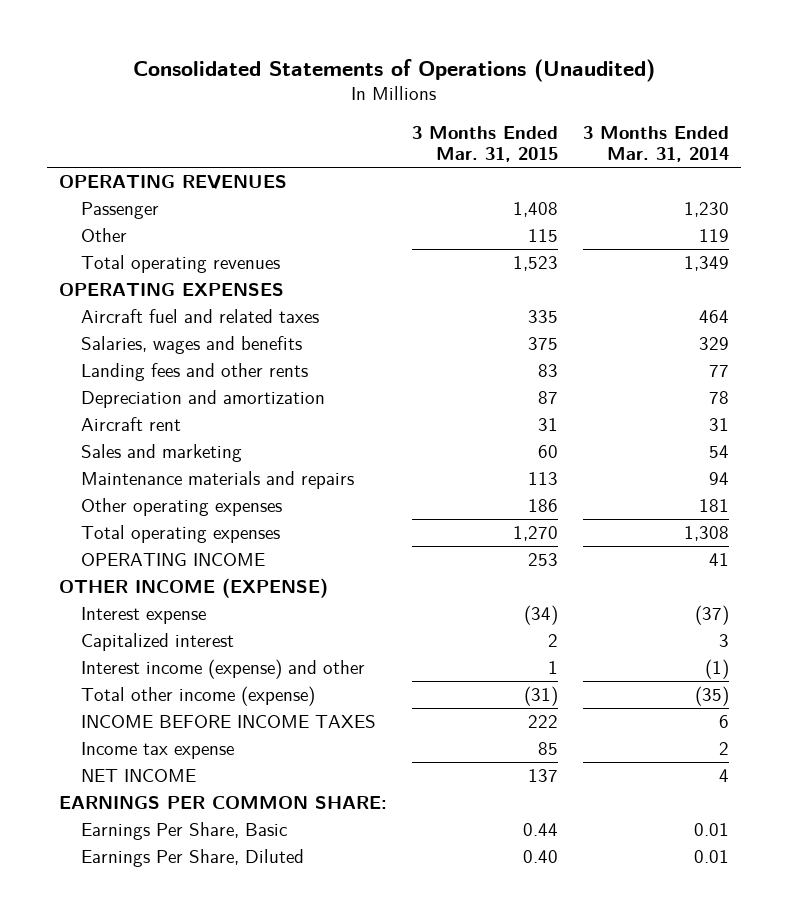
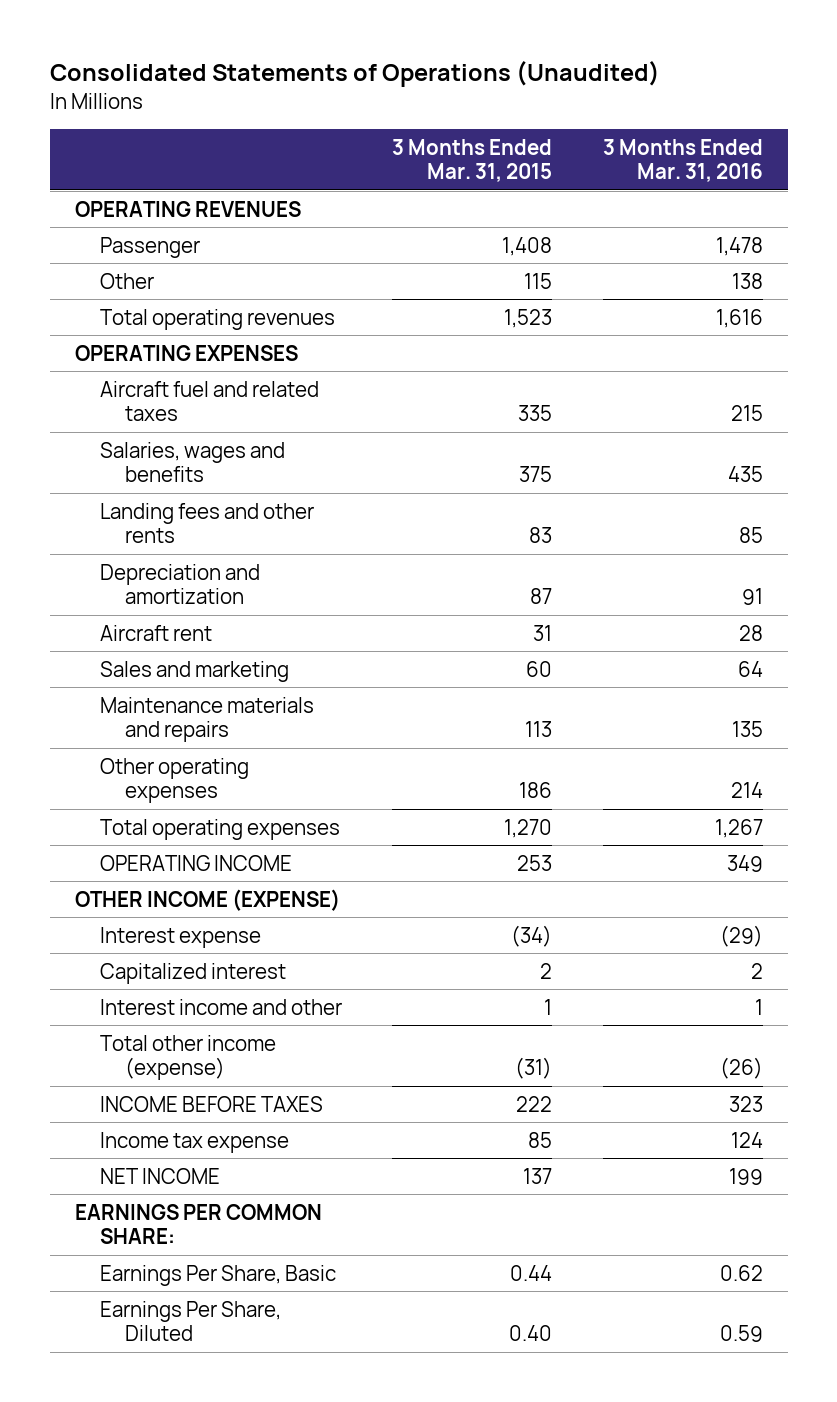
[582,125,729,163] 3 Months Ended Mar. 31, 2014 -> none
none -> [602,138,763,182] 3 Months Ended Mar. 31, 2016
[81,658,366,679] Interest income (expense) and other -> [99,998,342,1015] Interest income and other
[81,714,377,728] INCOME BEFORE INCOME TAXES -> [99,1095,323,1112] INCOME BEFORE TAXES

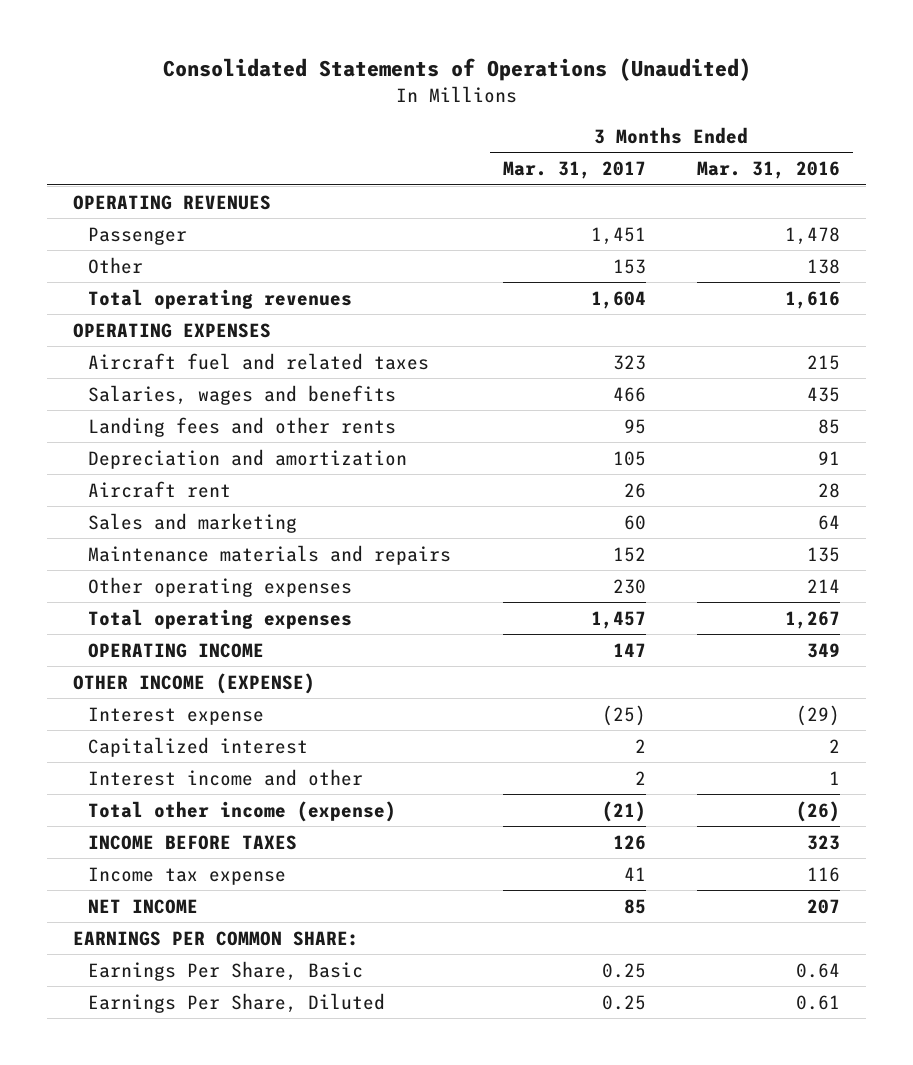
[392,138,553,182] 3 Months Ended Mar. 31, 2015 -> none
none -> [502,161,646,180] Mar. 31, 2017
[730,1131,763,1148] 124 -> [807,866,841,882] 116
[728,1167,763,1185] 199 -> [807,898,841,914] 207
[719,1264,763,1281] 0.62 -> [796,962,841,978] 0.64
[719,1324,763,1342] 0.59 -> [796,994,841,1010] 0.61

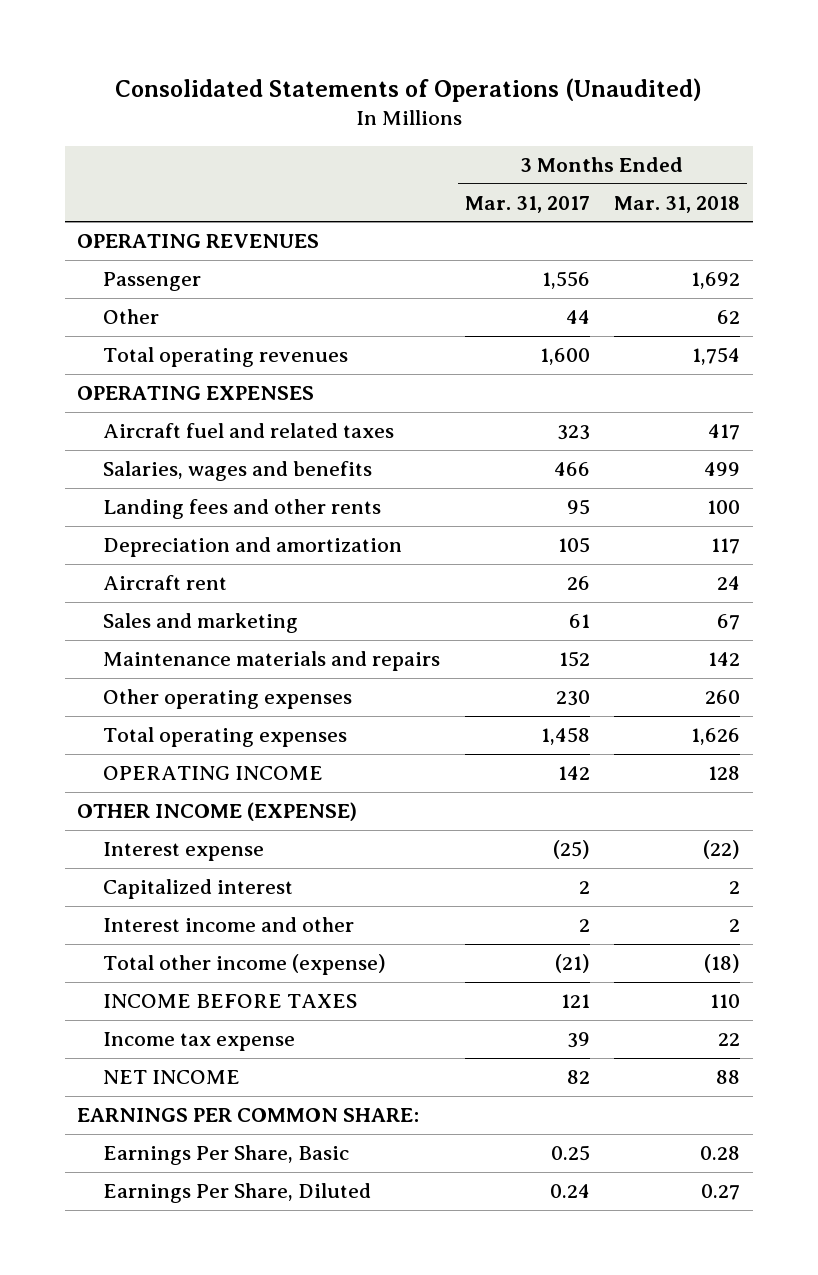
[697,161,841,180] Mar. 31, 2016 -> none
none -> [614,195,741,213] Mar. 31, 2018
[590,226,646,245] 1,451 -> [541,270,590,289] 1,556
[612,258,646,274] 153 -> [565,309,590,324] 44
[590,290,646,309] 1,604 -> [539,347,590,365] 1,600
[623,514,646,530] 60 -> [568,613,590,628] 61
[590,610,646,629] 1,457 -> [540,726,590,745] 1,458
[612,642,646,657] 147 -> [557,765,590,780] 142
[612,834,646,850] 126 -> [560,993,590,1008] 121
[623,866,646,881] 41 -> [566,1031,590,1048] 39
[623,898,646,914] 85 -> [566,1069,590,1084] 82
[601,994,646,1010] 0.25 -> [549,1183,590,1198] 0.24

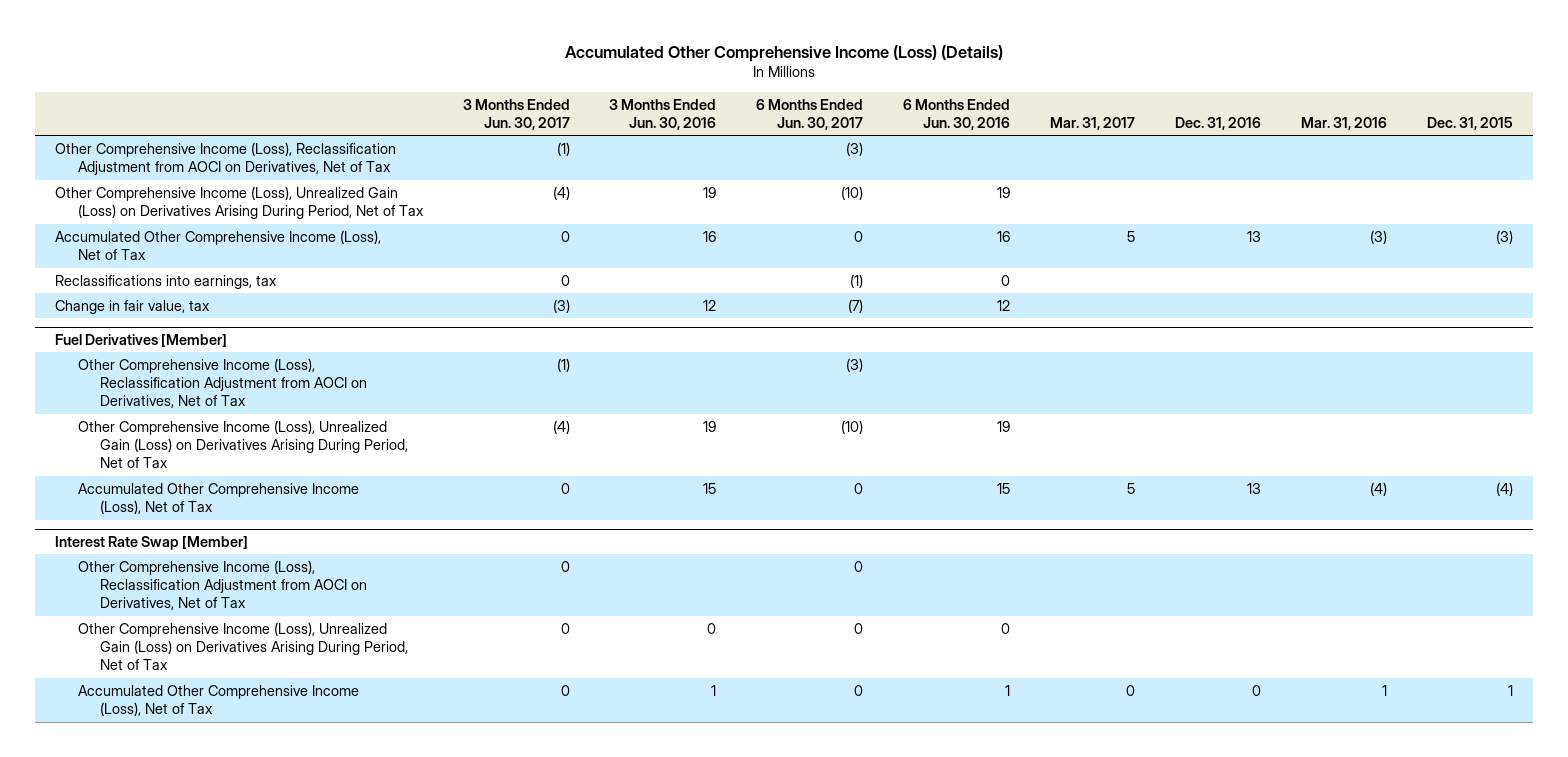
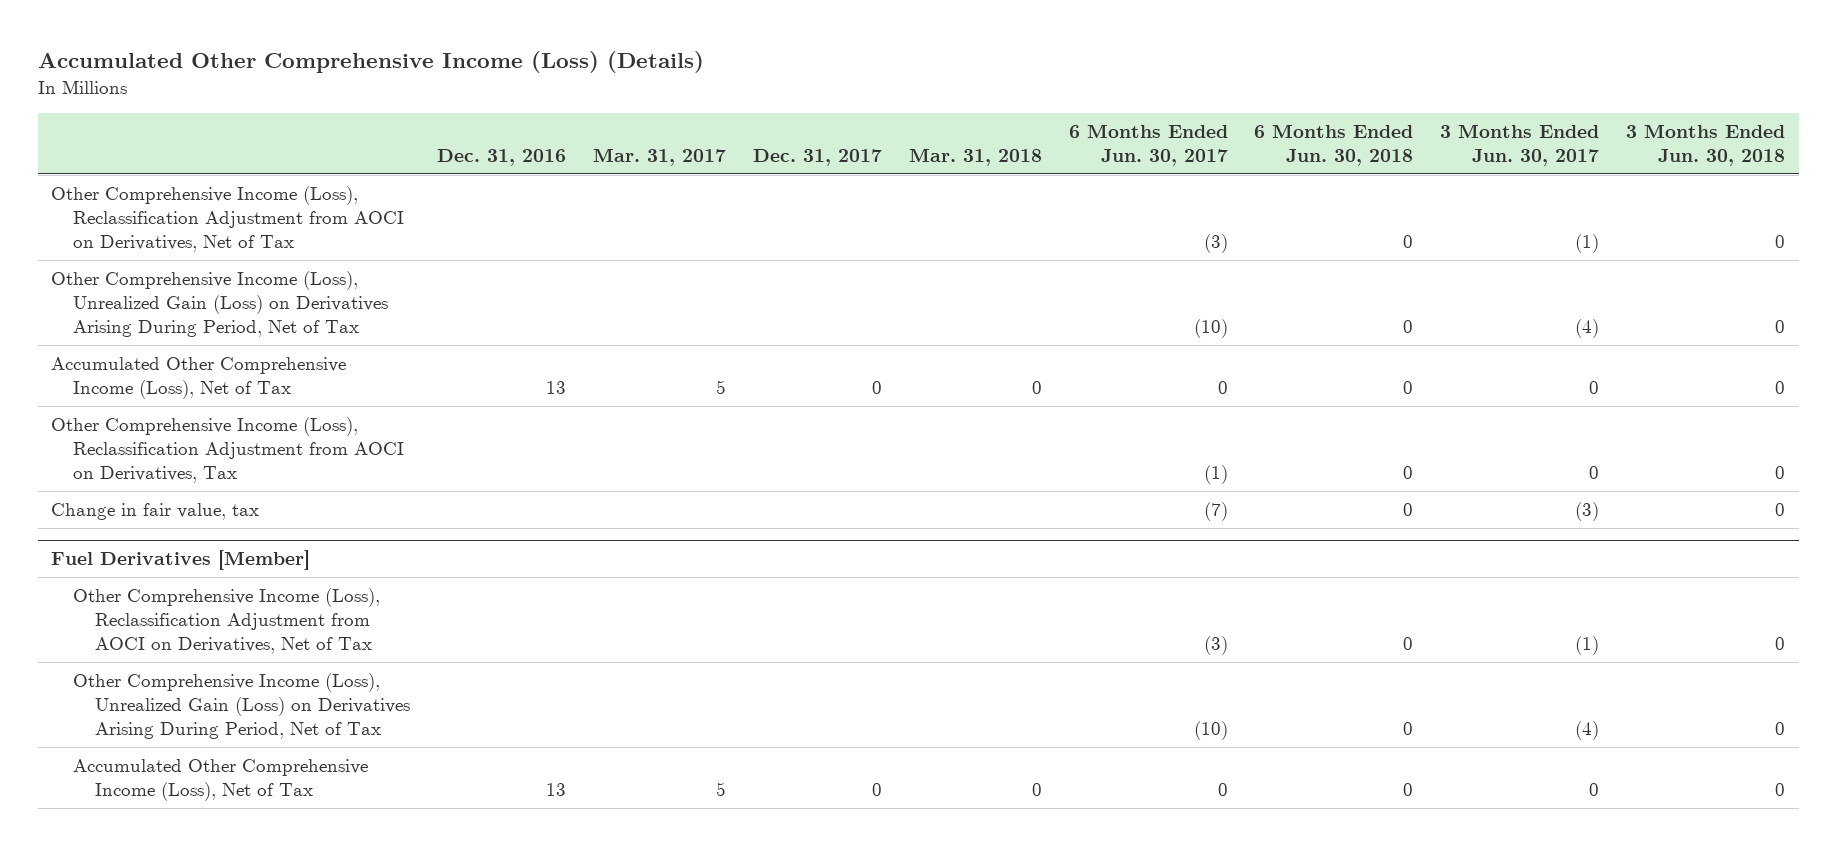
[609,98,717,131] 3 Months Ended Jun. 30, 2016 -> none
[903,98,1011,131] 6 Months Ended Jun. 30, 2016 -> none
[1301,117,1388,131] Mar. 31, 2016 -> none
[1427,117,1514,131] Dec. 31, 2015 -> none
none -> [752,148,882,166] Dec. 31, 2017
none -> [908,147,1042,166] Mar. 31, 2018
none -> [1254,123,1414,166] 6 Months Ended Jun. 30, 2018
none -> [1626,123,1786,166] 3 Months Ended Jun. 30, 2018
[55,274,278,289] Reclassifications into earnings, tax -> [51,416,405,484] Other Comprehensive Income (Loss), Reclassification Adjustment from AOCI on Derivatives, Tax
[55,536,249,551] Interest Rate Swap [Member] -> none
[77,559,368,611] Other Comprehensive Income (Loss), Reclassification Adjustment from AOCI on Derivatives, Net of Tax -> none
[77,621,409,671] Other Comprehensive Income (Loss), Unrealized Gain (Loss) on Derivatives Arising During Period, Net of Tax -> none
[77,684,359,717] Accumulated Other Comprehensive Income (Loss), Net of Tax -> none

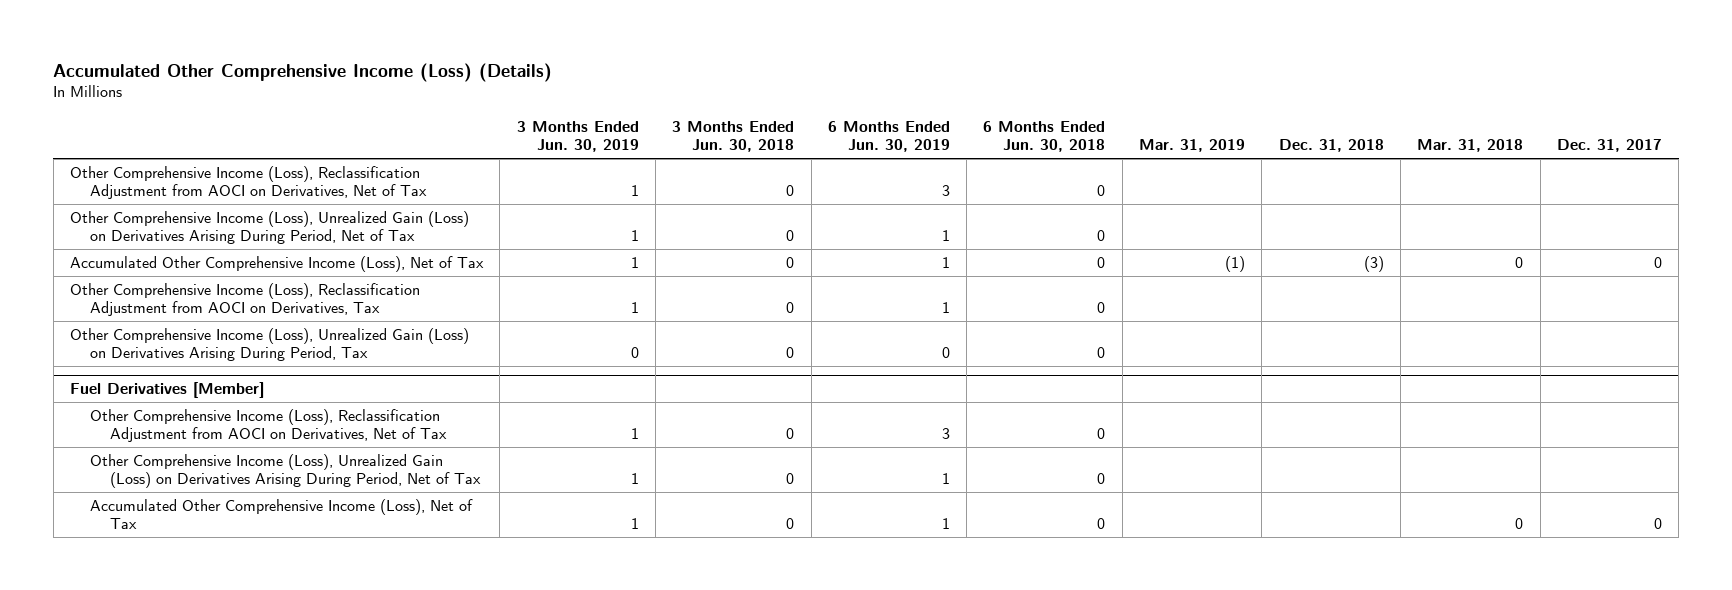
[436,148,566,166] Dec. 31, 2016 -> none
[592,147,726,166] Mar. 31, 2017 -> none
[1068,123,1228,166] 6 Months Ended Jun. 30, 2017 -> none
[1440,123,1600,166] 3 Months Ended Jun. 30, 2017 -> none
none -> [516,120,639,152] 3 Months Ended Jun. 30, 2019
none -> [827,120,950,152] 6 Months Ended Jun. 30, 2019
none -> [1139,138,1246,152] Mar. 31, 2019
none -> [1278,138,1384,152] Dec. 31, 2018
[51,502,260,520] Change in fair value, tax -> [69,327,469,362] Other Comprehensive Income (Loss), Unrealized Gain (Loss) on Derivatives Arising During Period, Tax

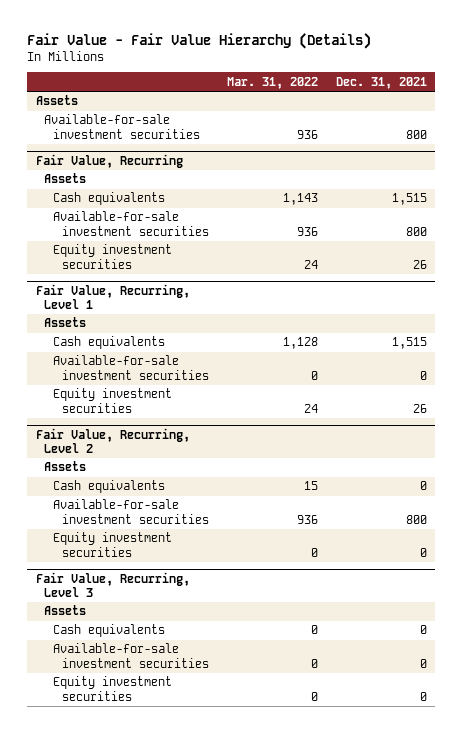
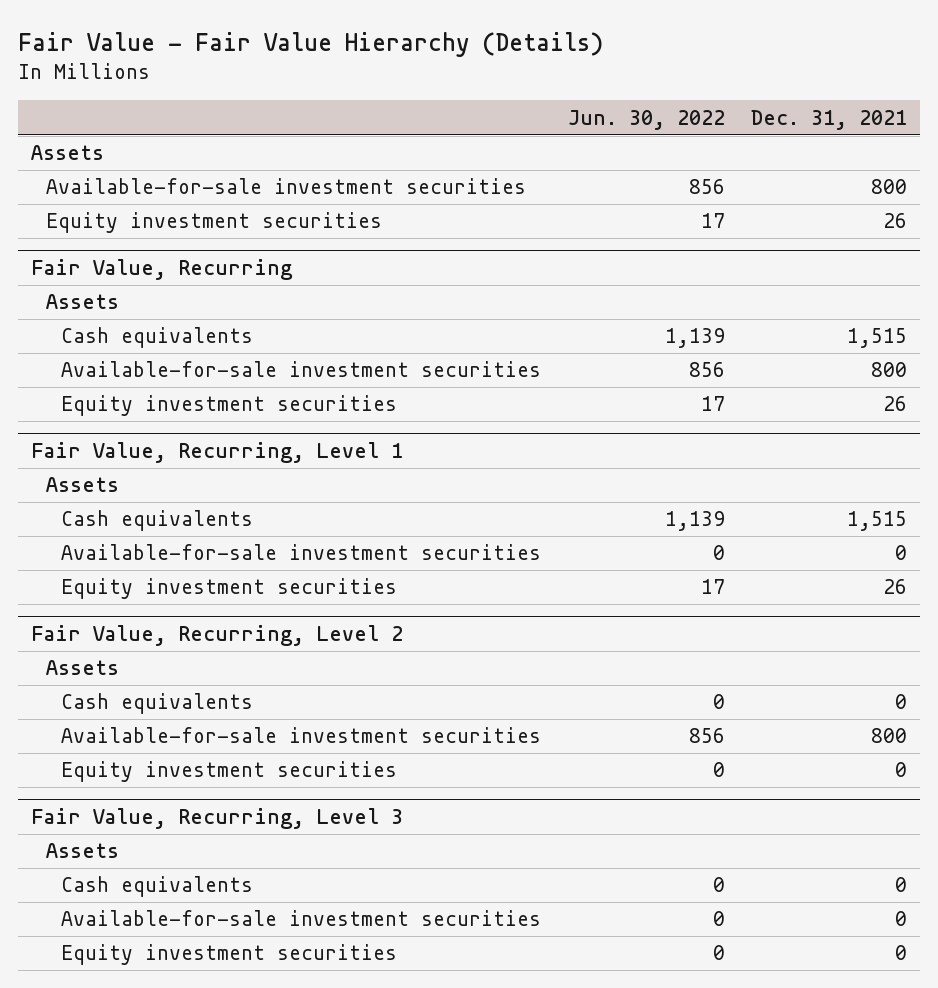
[226,76,318,89] Mar. 31, 2022 -> none
none -> [567,109,725,130] Jun. 30, 2022
none -> [46,212,383,234] Equity investment securities

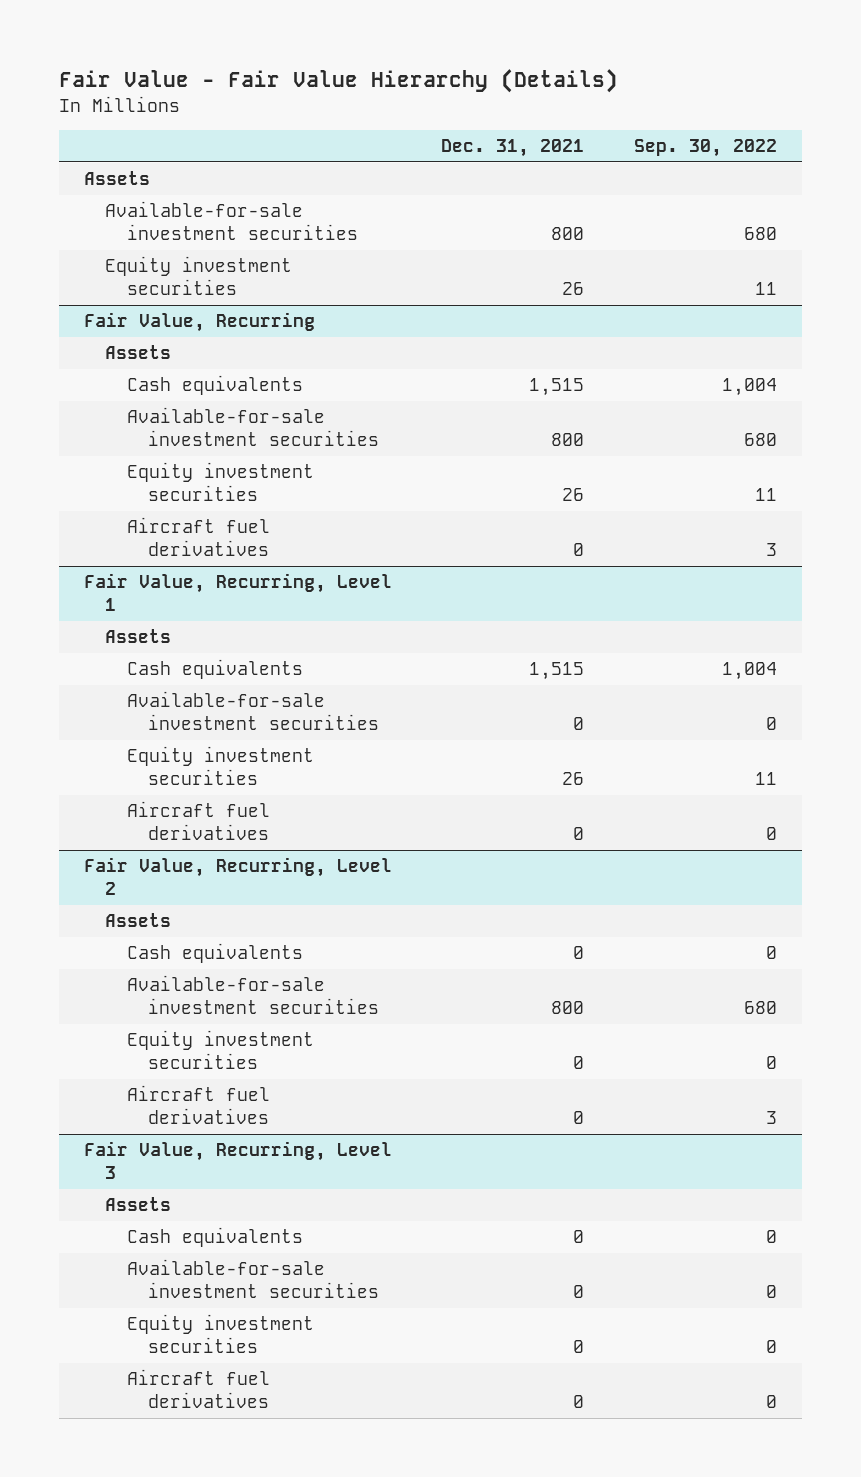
[567,109,725,130] Jun. 30, 2022 -> none
none -> [633,139,777,158] Sep. 30, 2022
none -> [126,517,270,557] Aircraft fuel derivatives
none -> [126,801,270,841] Aircraft fuel derivatives
none -> [126,1085,270,1125] Aircraft fuel derivatives
none -> [126,1369,270,1409] Aircraft fuel derivatives

